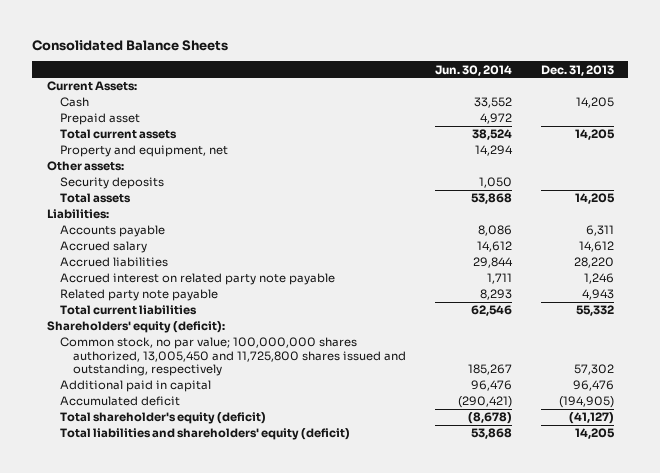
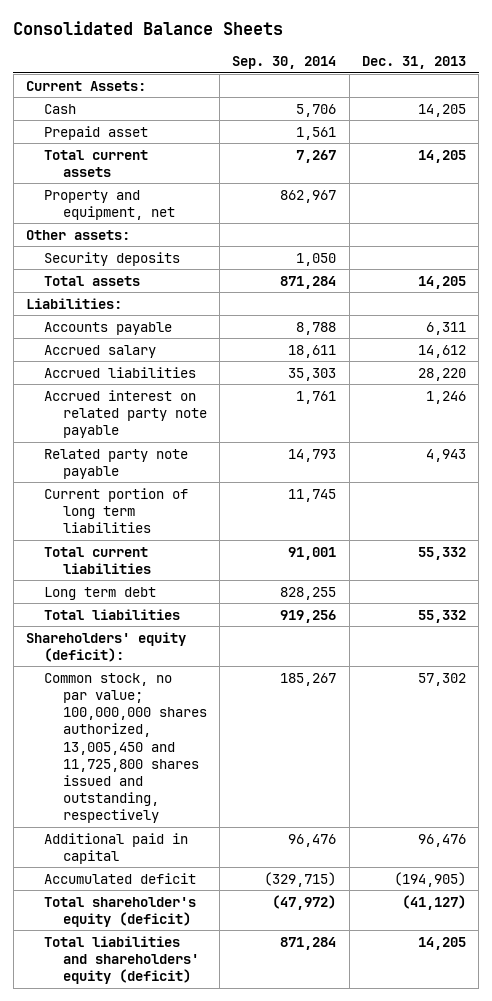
[434,64,512,76] Jun. 30, 2014 -> none
none -> [232,56,337,70] Sep. 30, 2014
none -> [44,487,189,534] Current portion of long term liabilities
none -> [44,586,157,600] Long term debt
none -> [44,608,181,620] Total liabilities

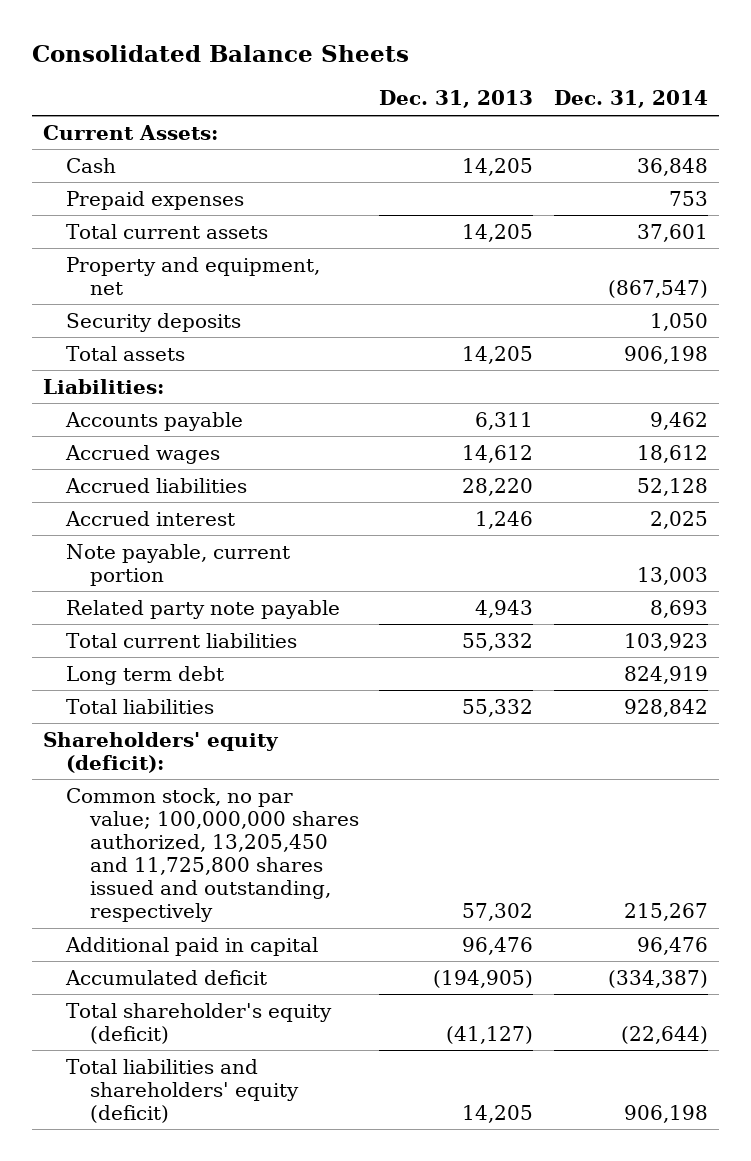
[232,56,337,70] Sep. 30, 2014 -> none
none -> [554,90,709,109] Dec. 31, 2014
[44,125,149,140] Prepaid asset -> [66,190,245,210] Prepaid expenses
[26,229,131,240] Other assets: -> none
[44,344,157,358] Accrued salary -> [65,444,221,464] Accrued wages
[44,389,207,439] Accrued interest on related party note payable -> [65,510,236,526] Accrued interest
none -> [66,543,291,586] Note payable, current portion
[44,487,189,534] Current portion of long term liabilities -> none
[44,672,207,824] Common stock, no par value; 100,000,000 shares authorized, 13,005,450 and 11,725,800 shares issued and outstanding, respectively -> [66,787,359,922] Common stock, no par value; 100,000,000 shares authorized, 13,205,450 and 11,725,800 shares issued and outstanding, respectively

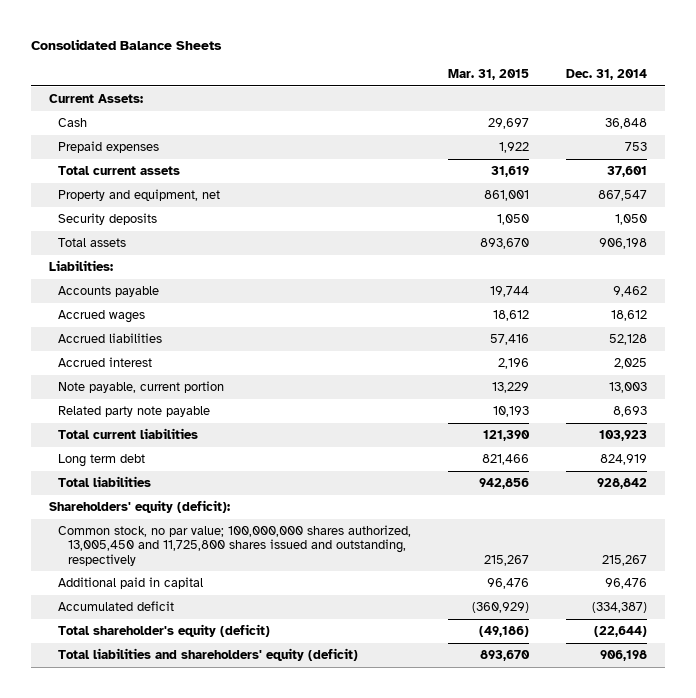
[379,90,534,109] Dec. 31, 2013 -> none
none -> [448,69,530,81] Mar. 31, 2015
[608,279,709,298] (867,547) -> [597,189,647,201] 867,547
[66,787,359,922] Common stock, no par value; 100,000,000 shares authorized, 13,205,450 and 11,725,800 shares issued and outstanding, respectively -> [58,524,412,566] Common stock, no par value; 100,000,000 shares authorized, 13,005,450 and 11,725,800 shares issued and outstanding, respectively

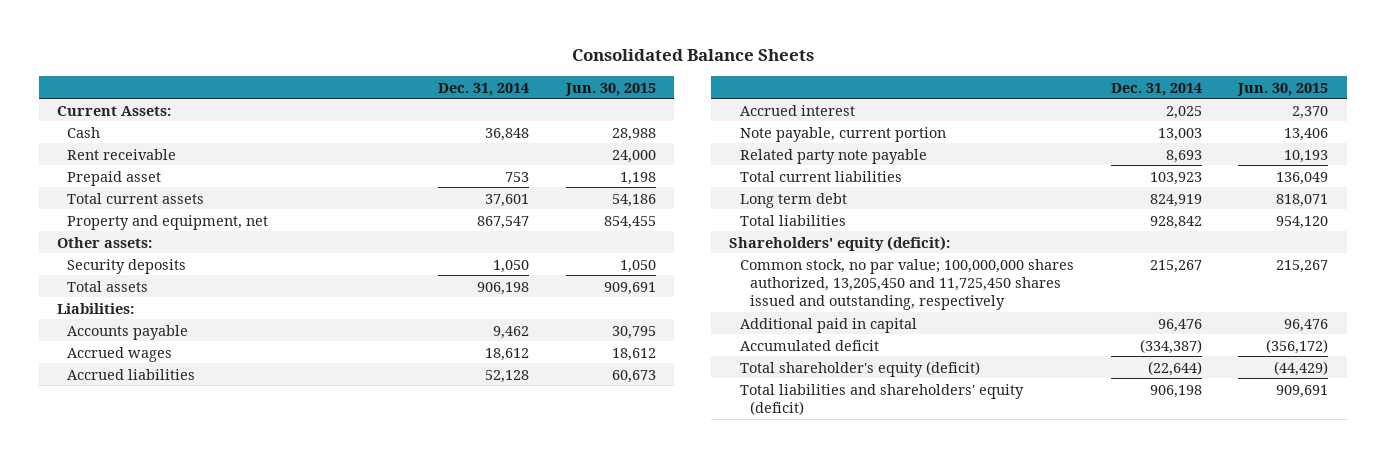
[448,69,530,81] Mar. 31, 2015 -> none
none -> [564,82,656,96] Jun. 30, 2015
none -> [67,148,177,160] Rent receivable
[58,140,160,153] Prepaid expenses -> [67,170,162,186] Prepaid asset
none -> [56,236,152,248] Other assets:
[58,524,412,566] Common stock, no par value; 100,000,000 shares authorized, 13,005,450 and 11,725,800 shares issued and outstanding, respectively -> [739,258,1074,310] Common stock, no par value; 100,000,000 shares authorized, 13,205,450 and 11,725,450 shares issued and outstanding, respectively

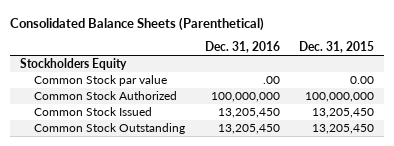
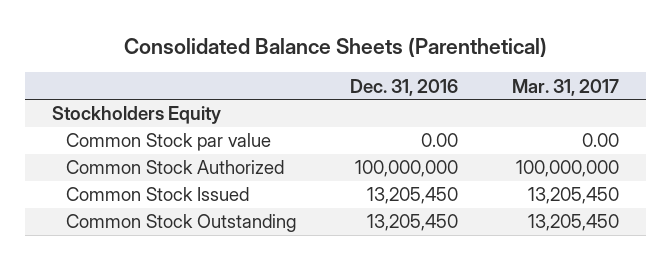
[299,41,375,54] Dec. 31, 2015 -> none
none -> [511,78,619,96] Mar. 31, 2017
[262,76,280,85] .00 -> [420,133,458,148] 0.00

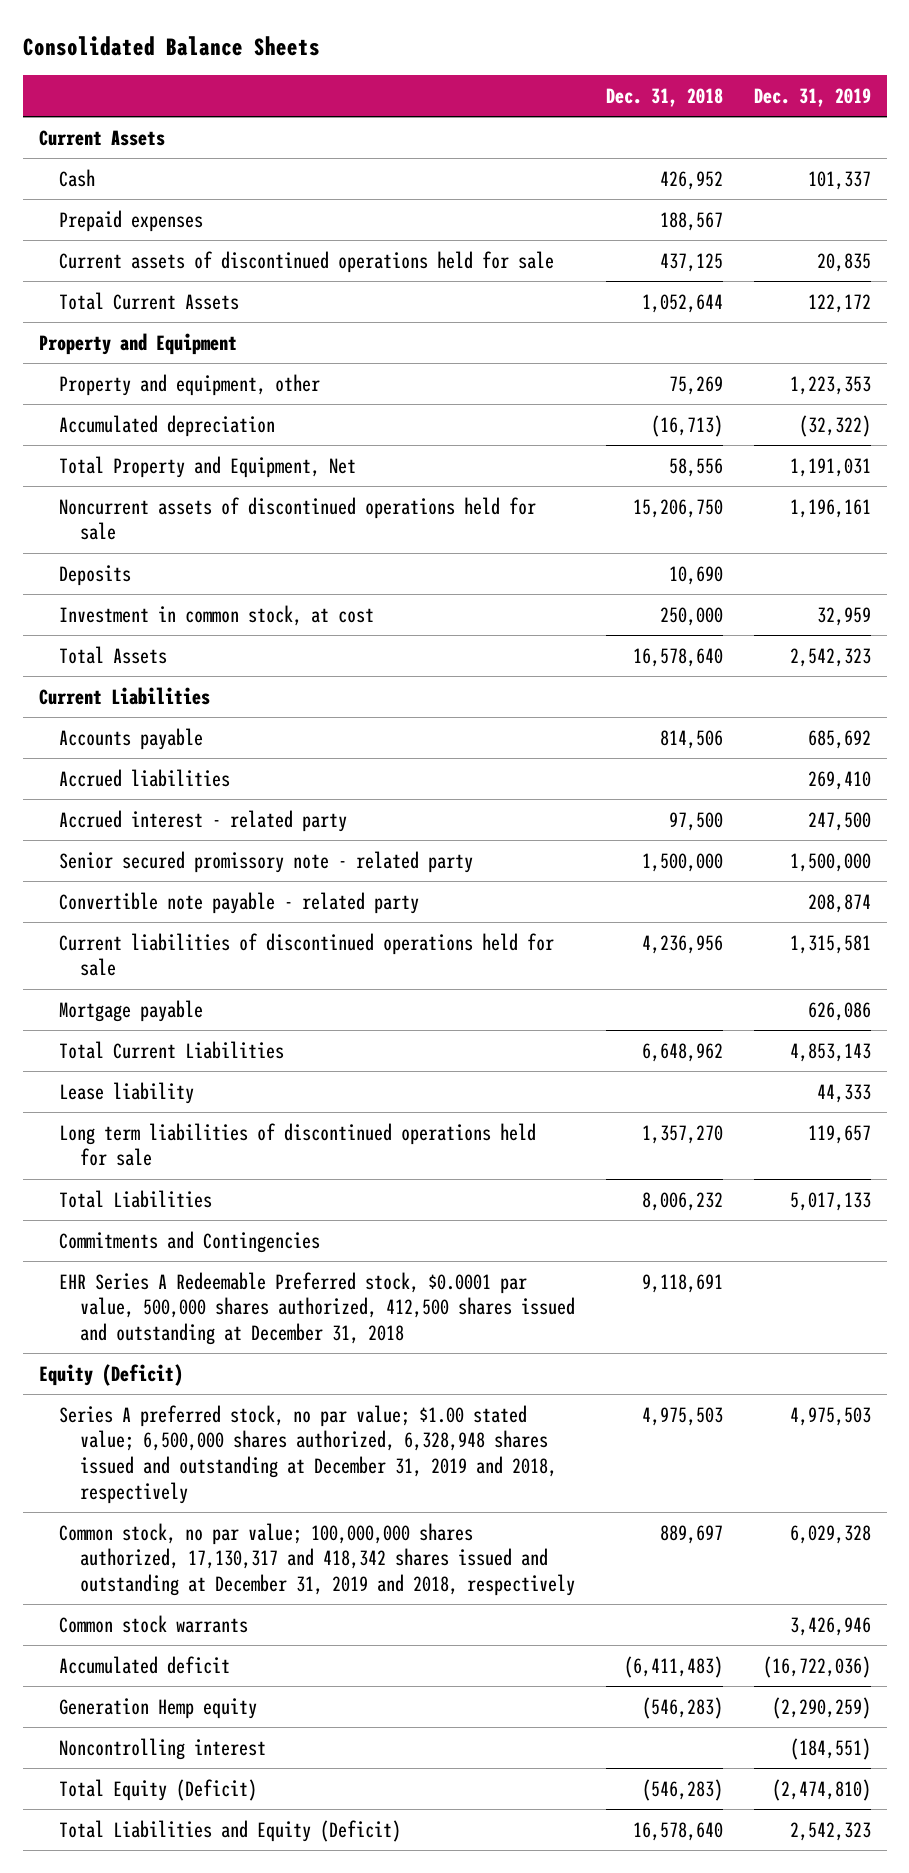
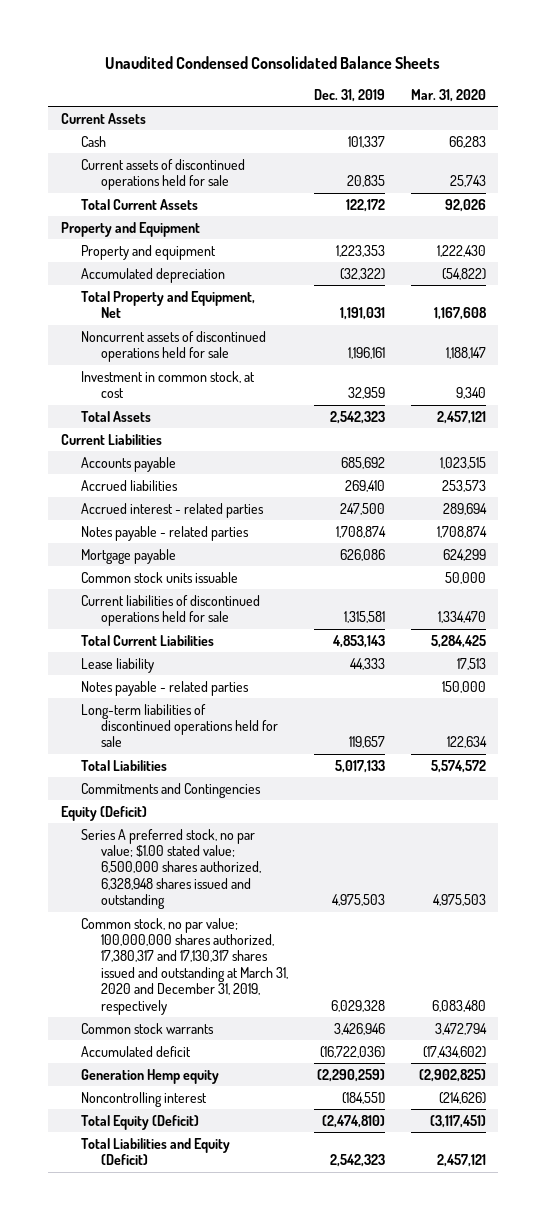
[22,35,320,56] Consolidated Balance Sheets -> [105,56,441,70] Unaudited Condensed Consolidated Balance Sheets
[605,87,723,107] Dec. 31, 2018 -> none
none -> [410,88,486,102] Mar. 31, 2020
[59,209,204,232] Prepaid expenses -> none
[59,373,321,396] Property and equipment, other -> [81,244,217,260] Property and equipment
[59,564,132,586] Deposits -> none
[59,850,474,873] Senior secured promissory note - related party -> none
[59,891,420,914] Convertible note payable - related party -> none
[59,809,348,832] Accrued interest - related party -> [81,502,265,518] Accrued interest - related parties
none -> [81,525,250,541] Notes payable - related parties
none -> [81,571,239,583] Common stock units issuable
[59,932,555,977] Current liabilities of discontinued operations held for sale -> [81,594,261,627] Current liabilities of discontinued operations held for sale
none -> [81,680,250,696] Notes payable - related parties
[59,1122,537,1167] Long term liabilities of discontinued operations held for sale -> [81,703,279,748] Long-term liabilities of discontinued operations held for sale
[59,1271,575,1345] EHR Series A Redeemable Preferred stock, $0.0001 par value, 500,000 shares authorized, 412,500 shares issued and outstanding at December 31, 2018 -> none
[59,1404,557,1504] Series A preferred stock, no par value; $1.00 stated value; 6,500,000 shares authorized, 6,328,948 shares issued and outstanding at December 31, 2019 and 2018, respectively -> [81,828,262,910] Series A preferred stock, no par value; $1.00 stated value; 6,500,000 shares authorized, 6,328,948 shares issued and outstanding
[59,1522,575,1596] Common stock, no par value; 100,000,000 shares authorized, 17,130,317 and 418,342 shares issued and outstanding at December 31, 2019 and 2018, respectively -> [81,917,289,1015] Common stock, no par value; 100,000,000 shares authorized, 17,380,317 and 17,130,317 shares issued and outstanding at March 31, 2020 and December 31, 2019, respectively

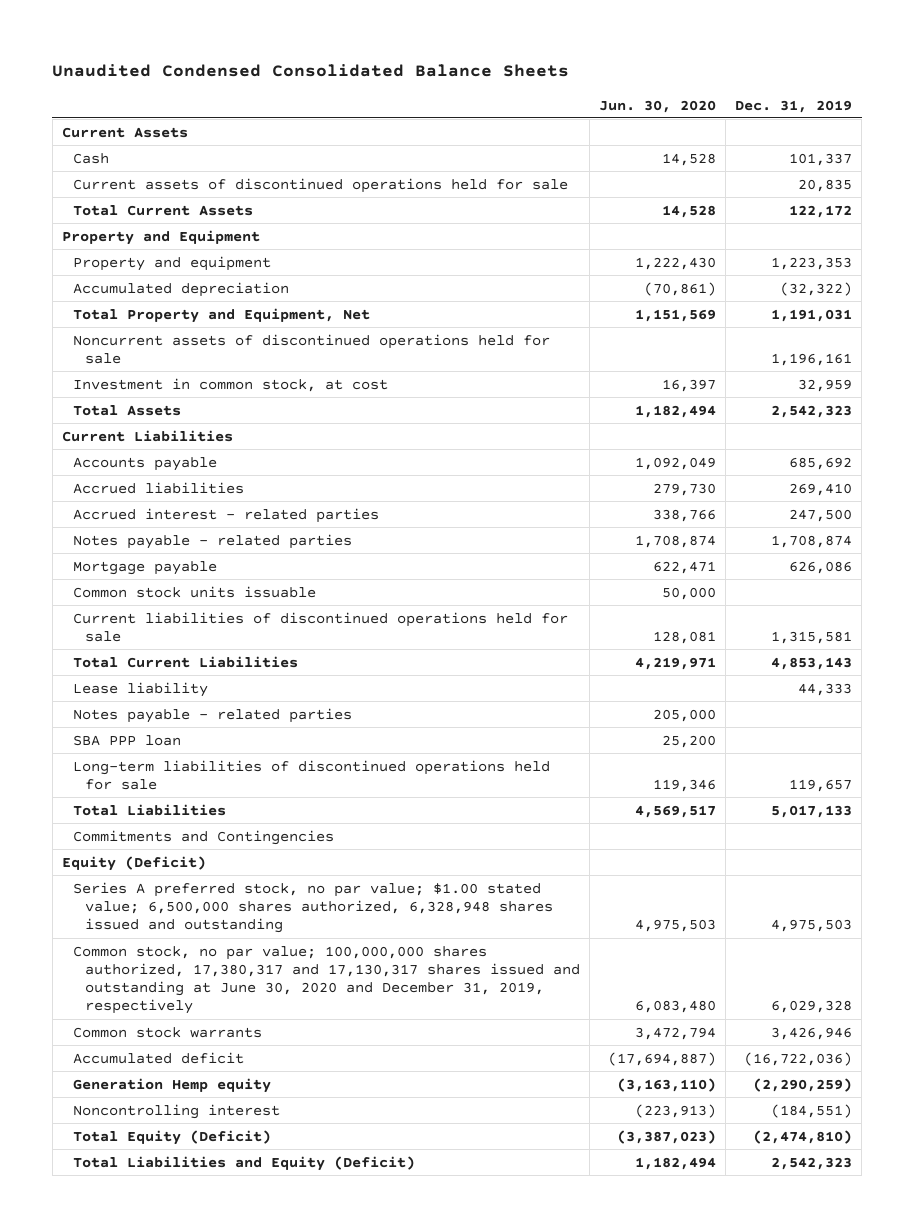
[410,88,486,102] Mar. 31, 2020 -> none
none -> [599,99,717,113] Jun. 30, 2020
none -> [73,734,182,746] SBA PPP loan
[81,917,289,1015] Common stock, no par value; 100,000,000 shares authorized, 17,380,317 and 17,130,317 shares issued and outstanding at March 31, 2020 and December 31, 2019, respectively -> [73,945,581,1015] Common stock, no par value; 100,000,000 shares authorized, 17,380,317 and 17,130,317 shares issued and outstanding at June 30, 2020 and December 31, 2019, respectively

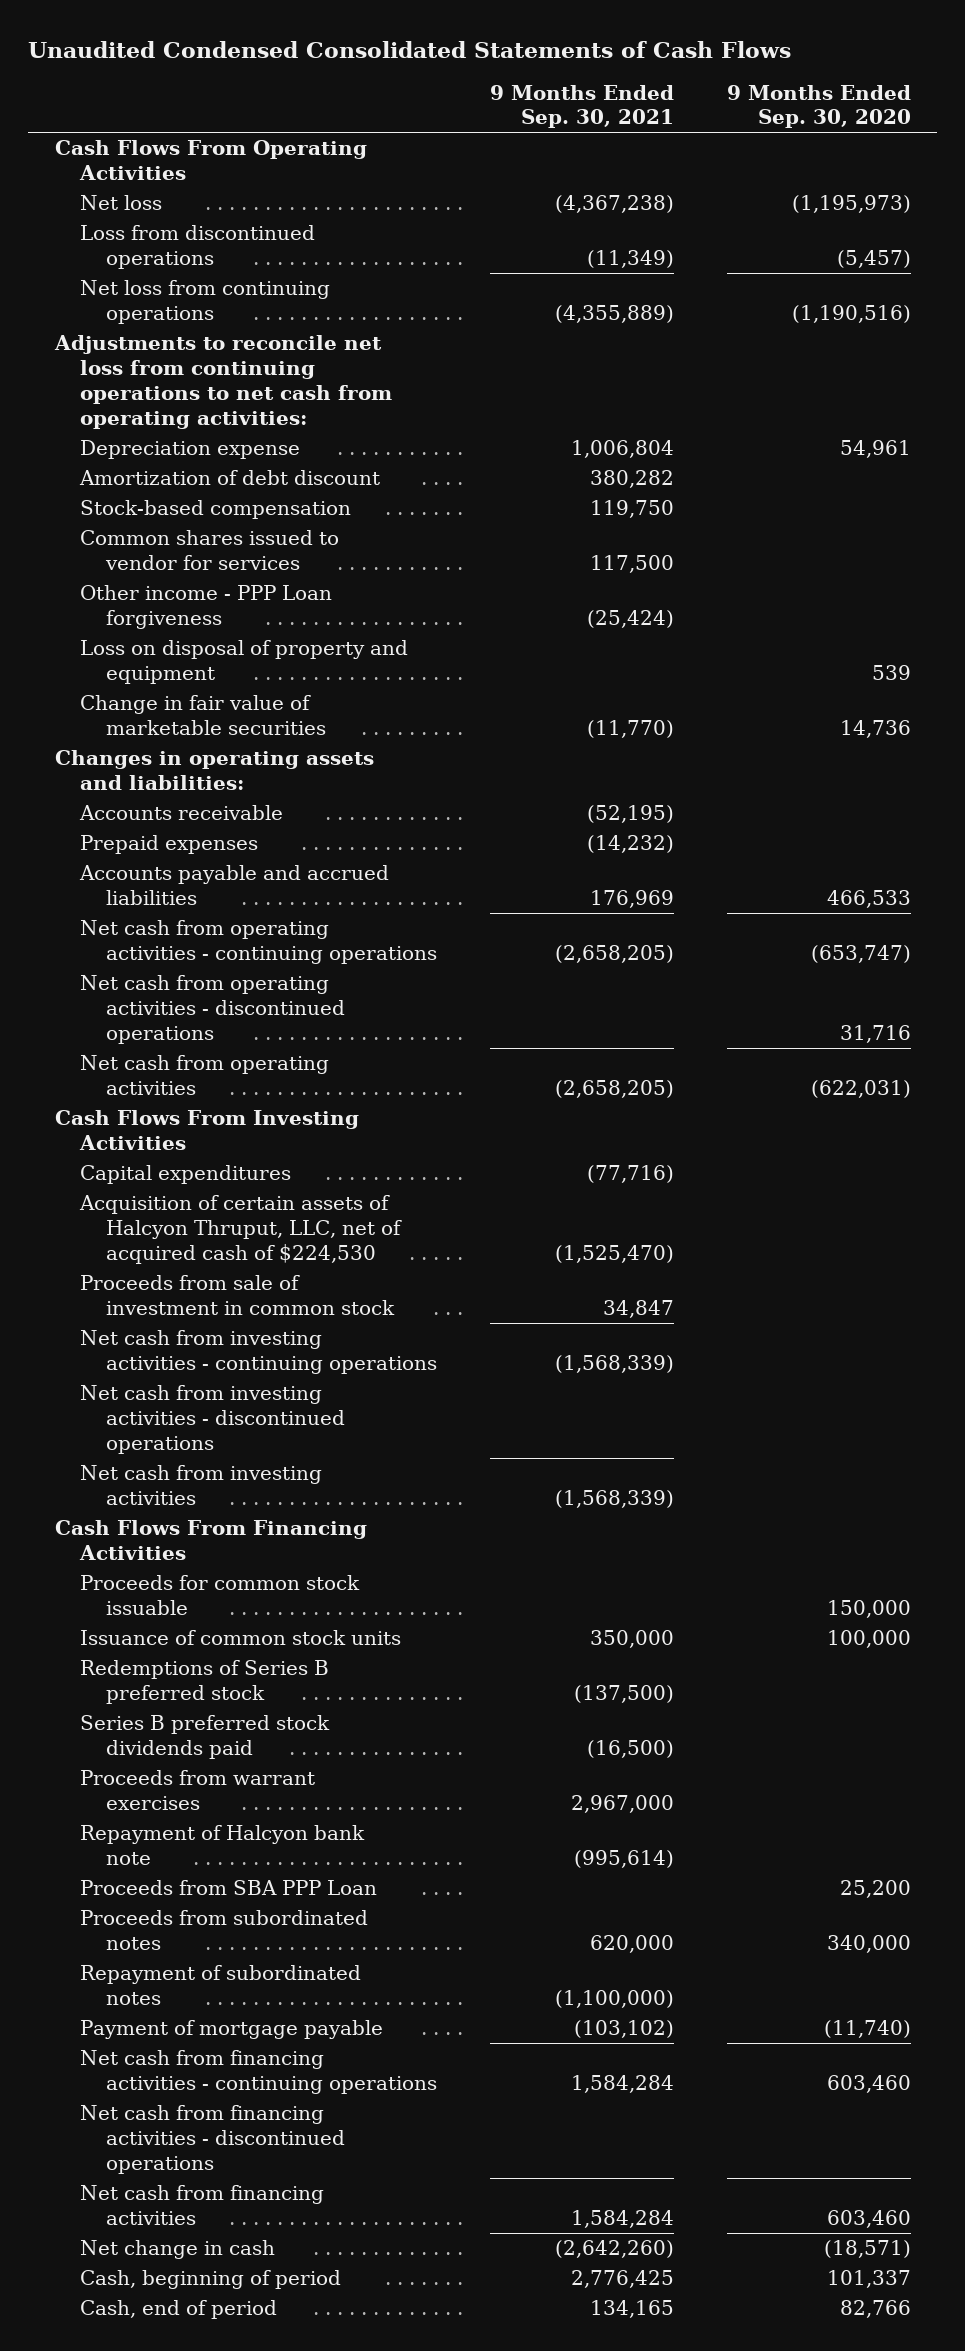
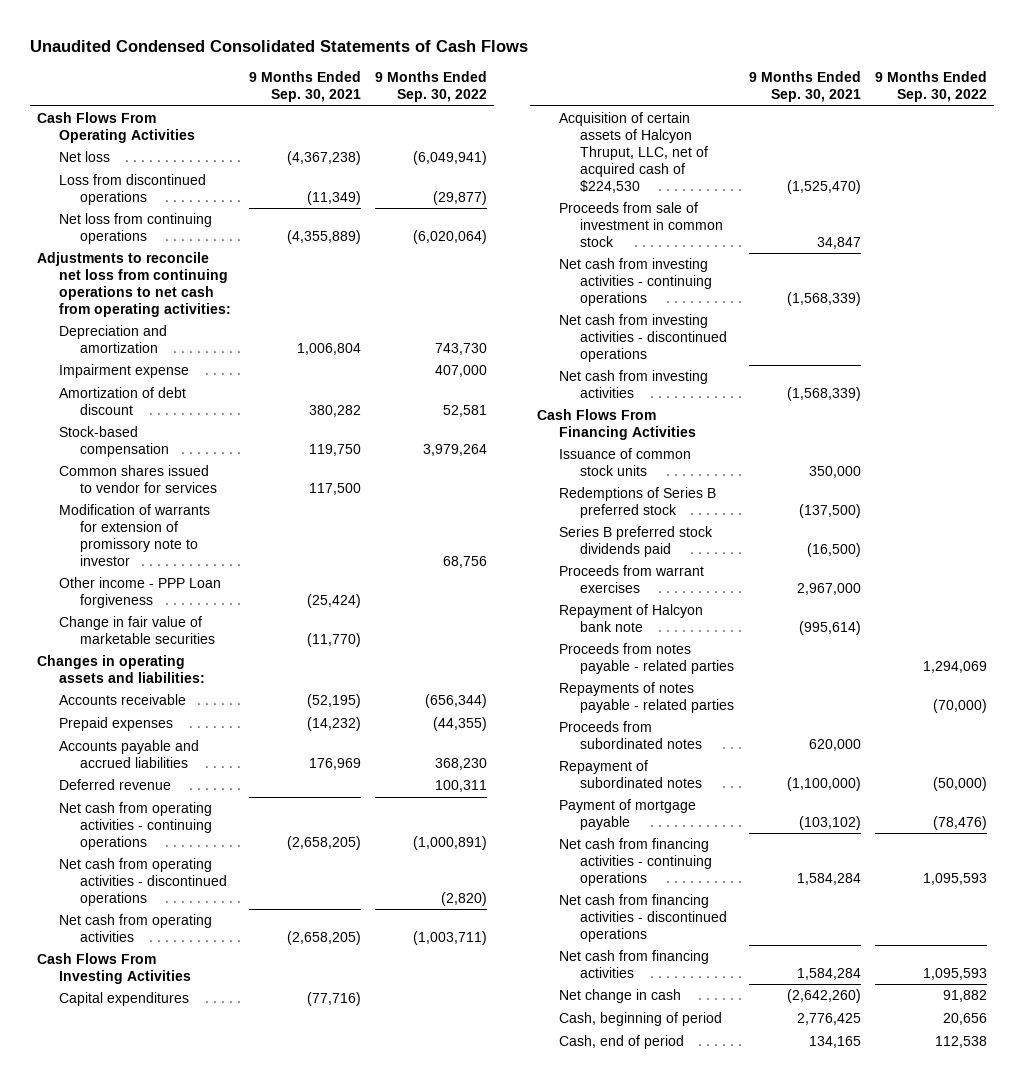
[726,84,911,129] 9 Months Ended Sep. 30, 2020 -> none
none -> [375,71,488,103] 9 Months Ended Sep. 30, 2022
[80,440,301,460] Depreciation expense -> [58,325,167,354] Depreciation and amortization
none -> [58,364,189,379] Impairment expense
none -> [58,504,210,566] Modification of warrants for extension of promissory note to investor
[80,640,409,684] Loss on disposal of property and equipment -> none
none -> [58,779,171,791] Deferred revenue
[80,1575,361,1615] Proceeds for common stock issuable -> none
[80,1880,378,1896] Proceeds from SBA PPP Loan -> none
none -> [558,643,735,675] Proceeds from notes payable - related parties
none -> [558,682,735,714] Repayments of notes payable - related parties

